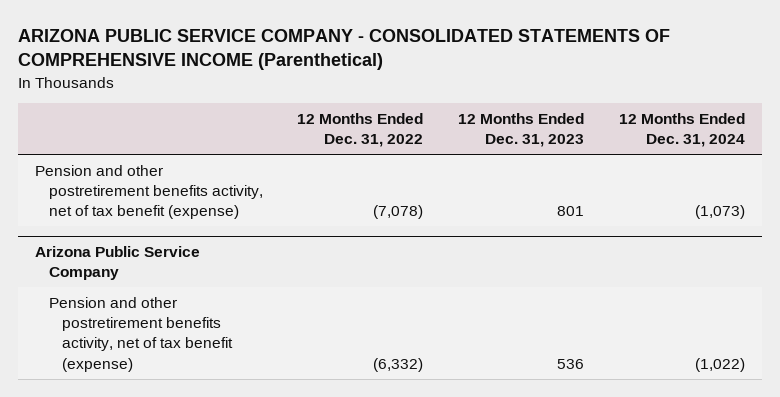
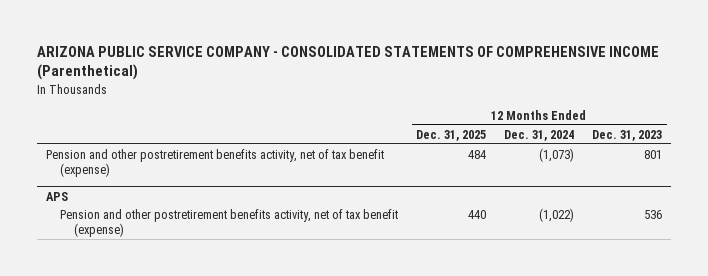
[297,113,424,148] 12 Months Ended Dec. 31, 2022 -> none
none -> [416,129,487,141] Dec. 31, 2025
[34,246,200,281] Arizona Public Service Company -> [46,191,69,201] APS

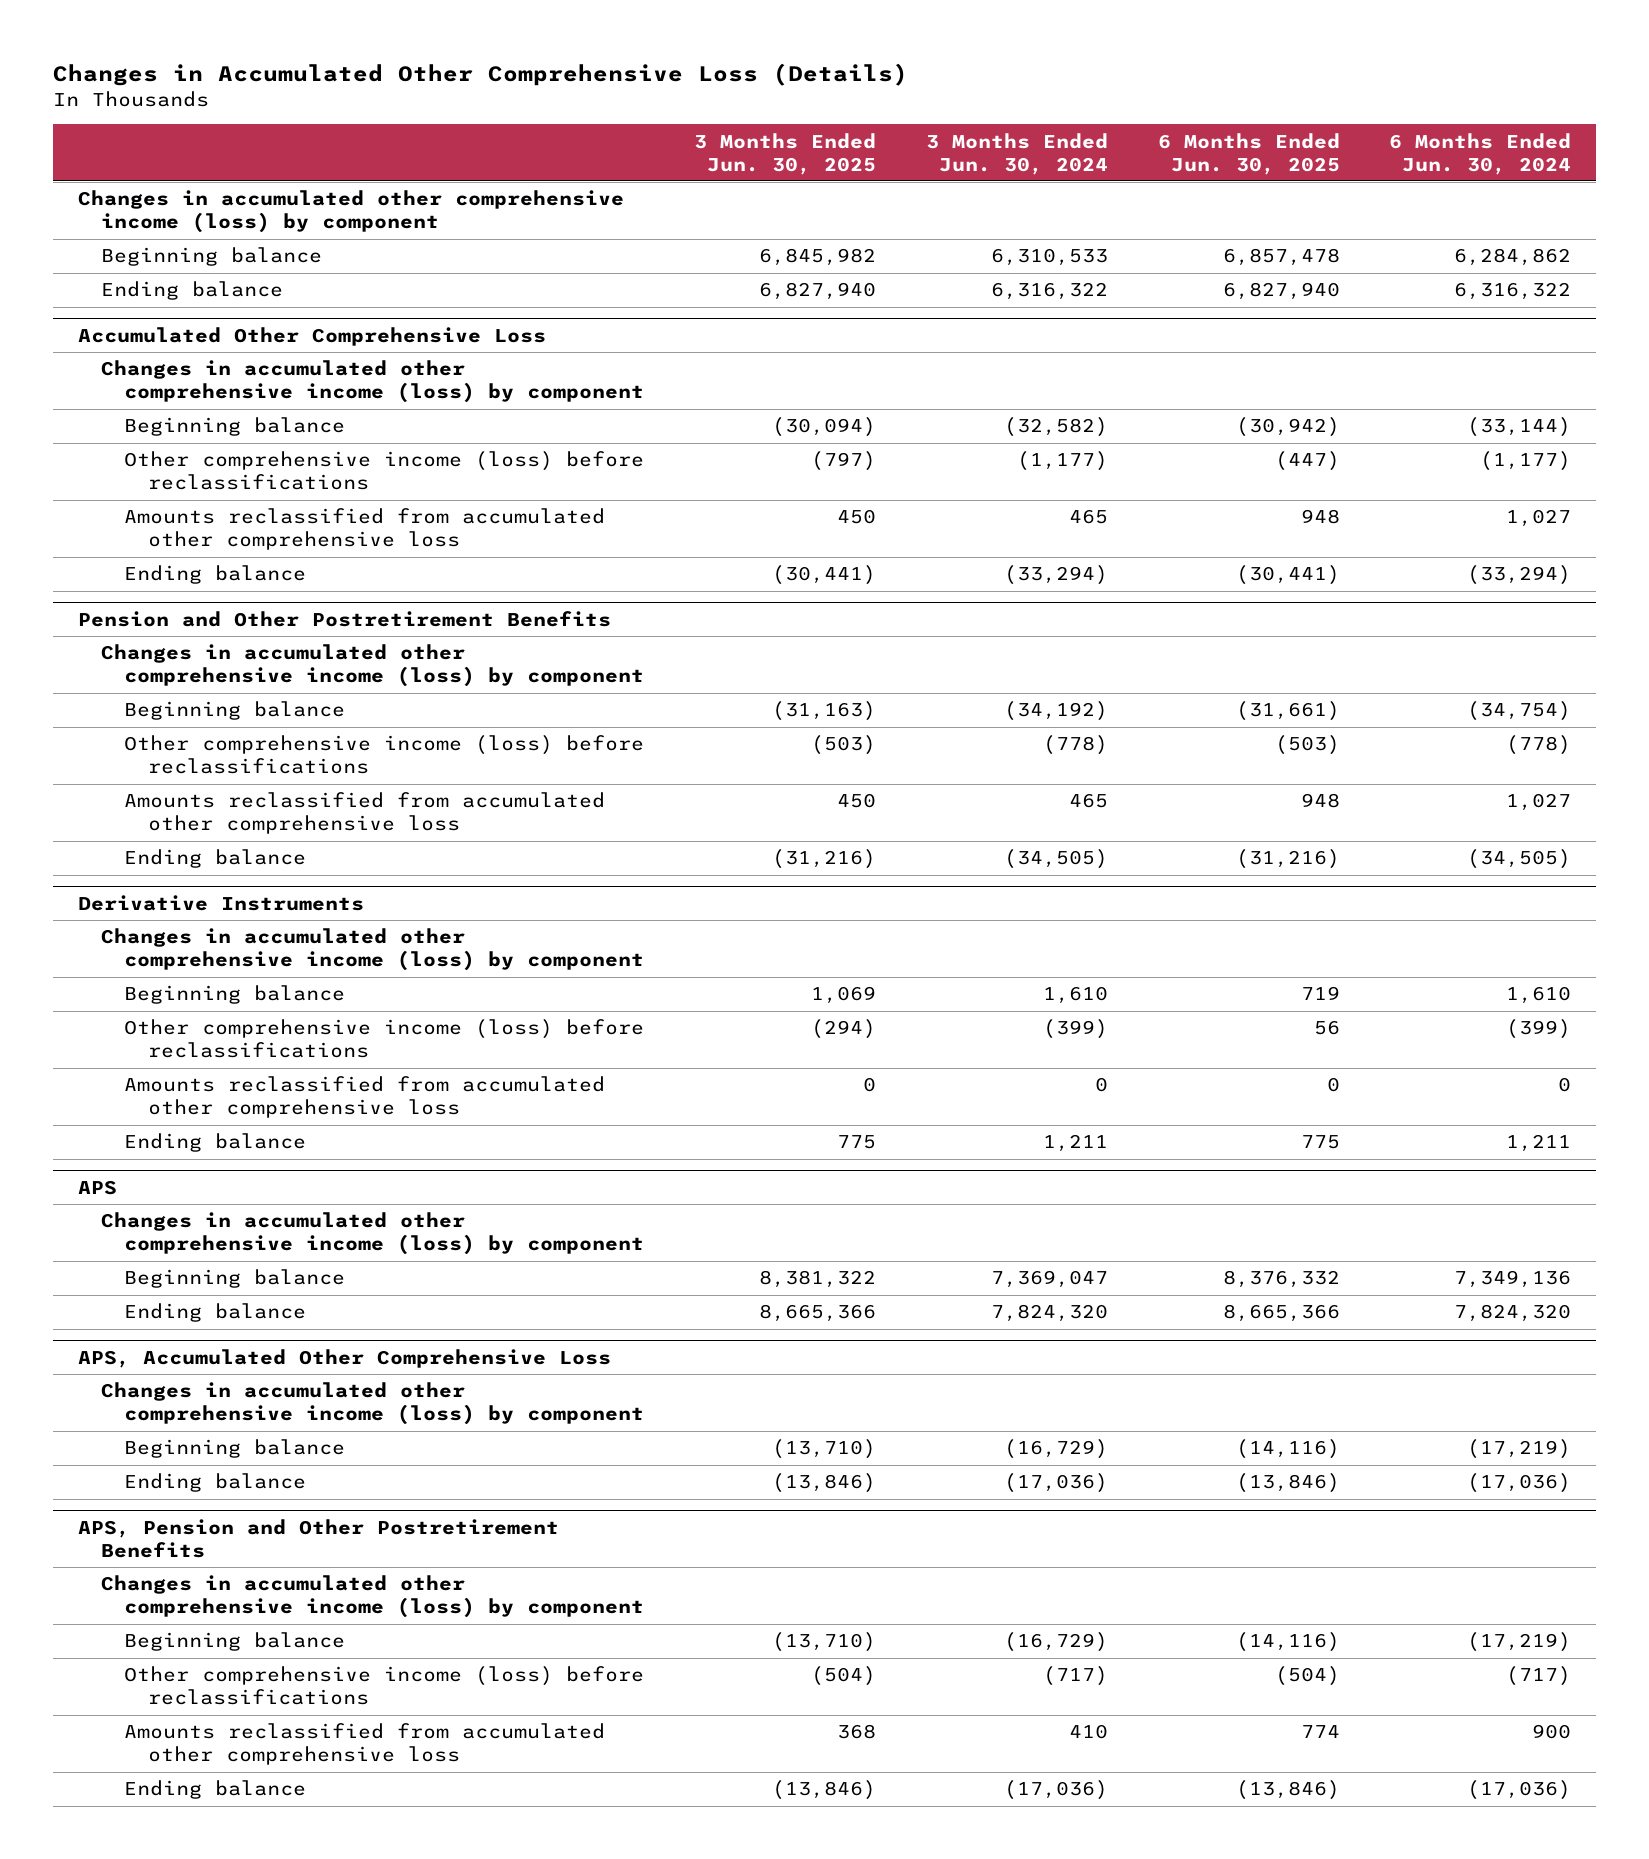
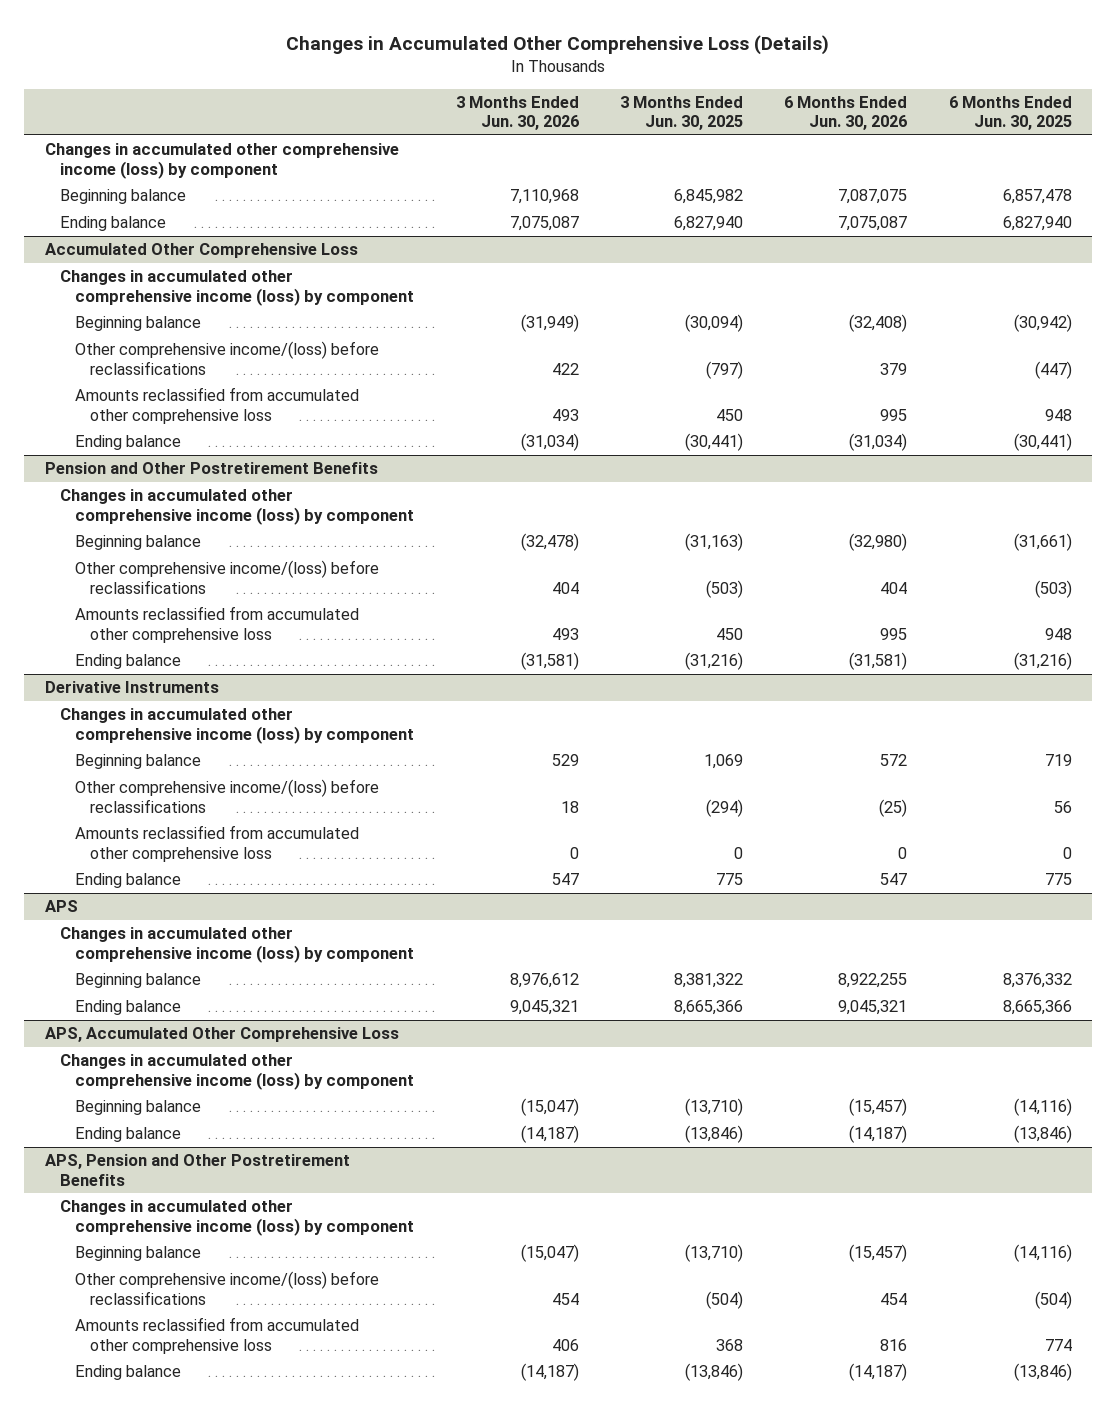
[925,132,1108,175] 3 Months Ended Jun. 30, 2024 -> none
[1389,132,1572,175] 6 Months Ended Jun. 30, 2024 -> none
none -> [455,95,579,131] 3 Months Ended Jun. 30, 2026
none -> [784,95,908,131] 6 Months Ended Jun. 30, 2026
[124,451,645,491] Other comprehensive income (loss) before reclassifications -> [75,341,380,375] Other comprehensive income/(loss) before reclassifications
[124,735,645,775] Other comprehensive income (loss) before reclassifications -> [75,560,380,594] Other comprehensive income/(loss) before reclassifications
[124,1019,645,1059] Other comprehensive income (loss) before reclassifications -> [75,779,380,813] Other comprehensive income/(loss) before reclassifications
[124,1666,645,1706] Other comprehensive income (loss) before reclassifications -> [75,1271,380,1305] Other comprehensive income/(loss) before reclassifications

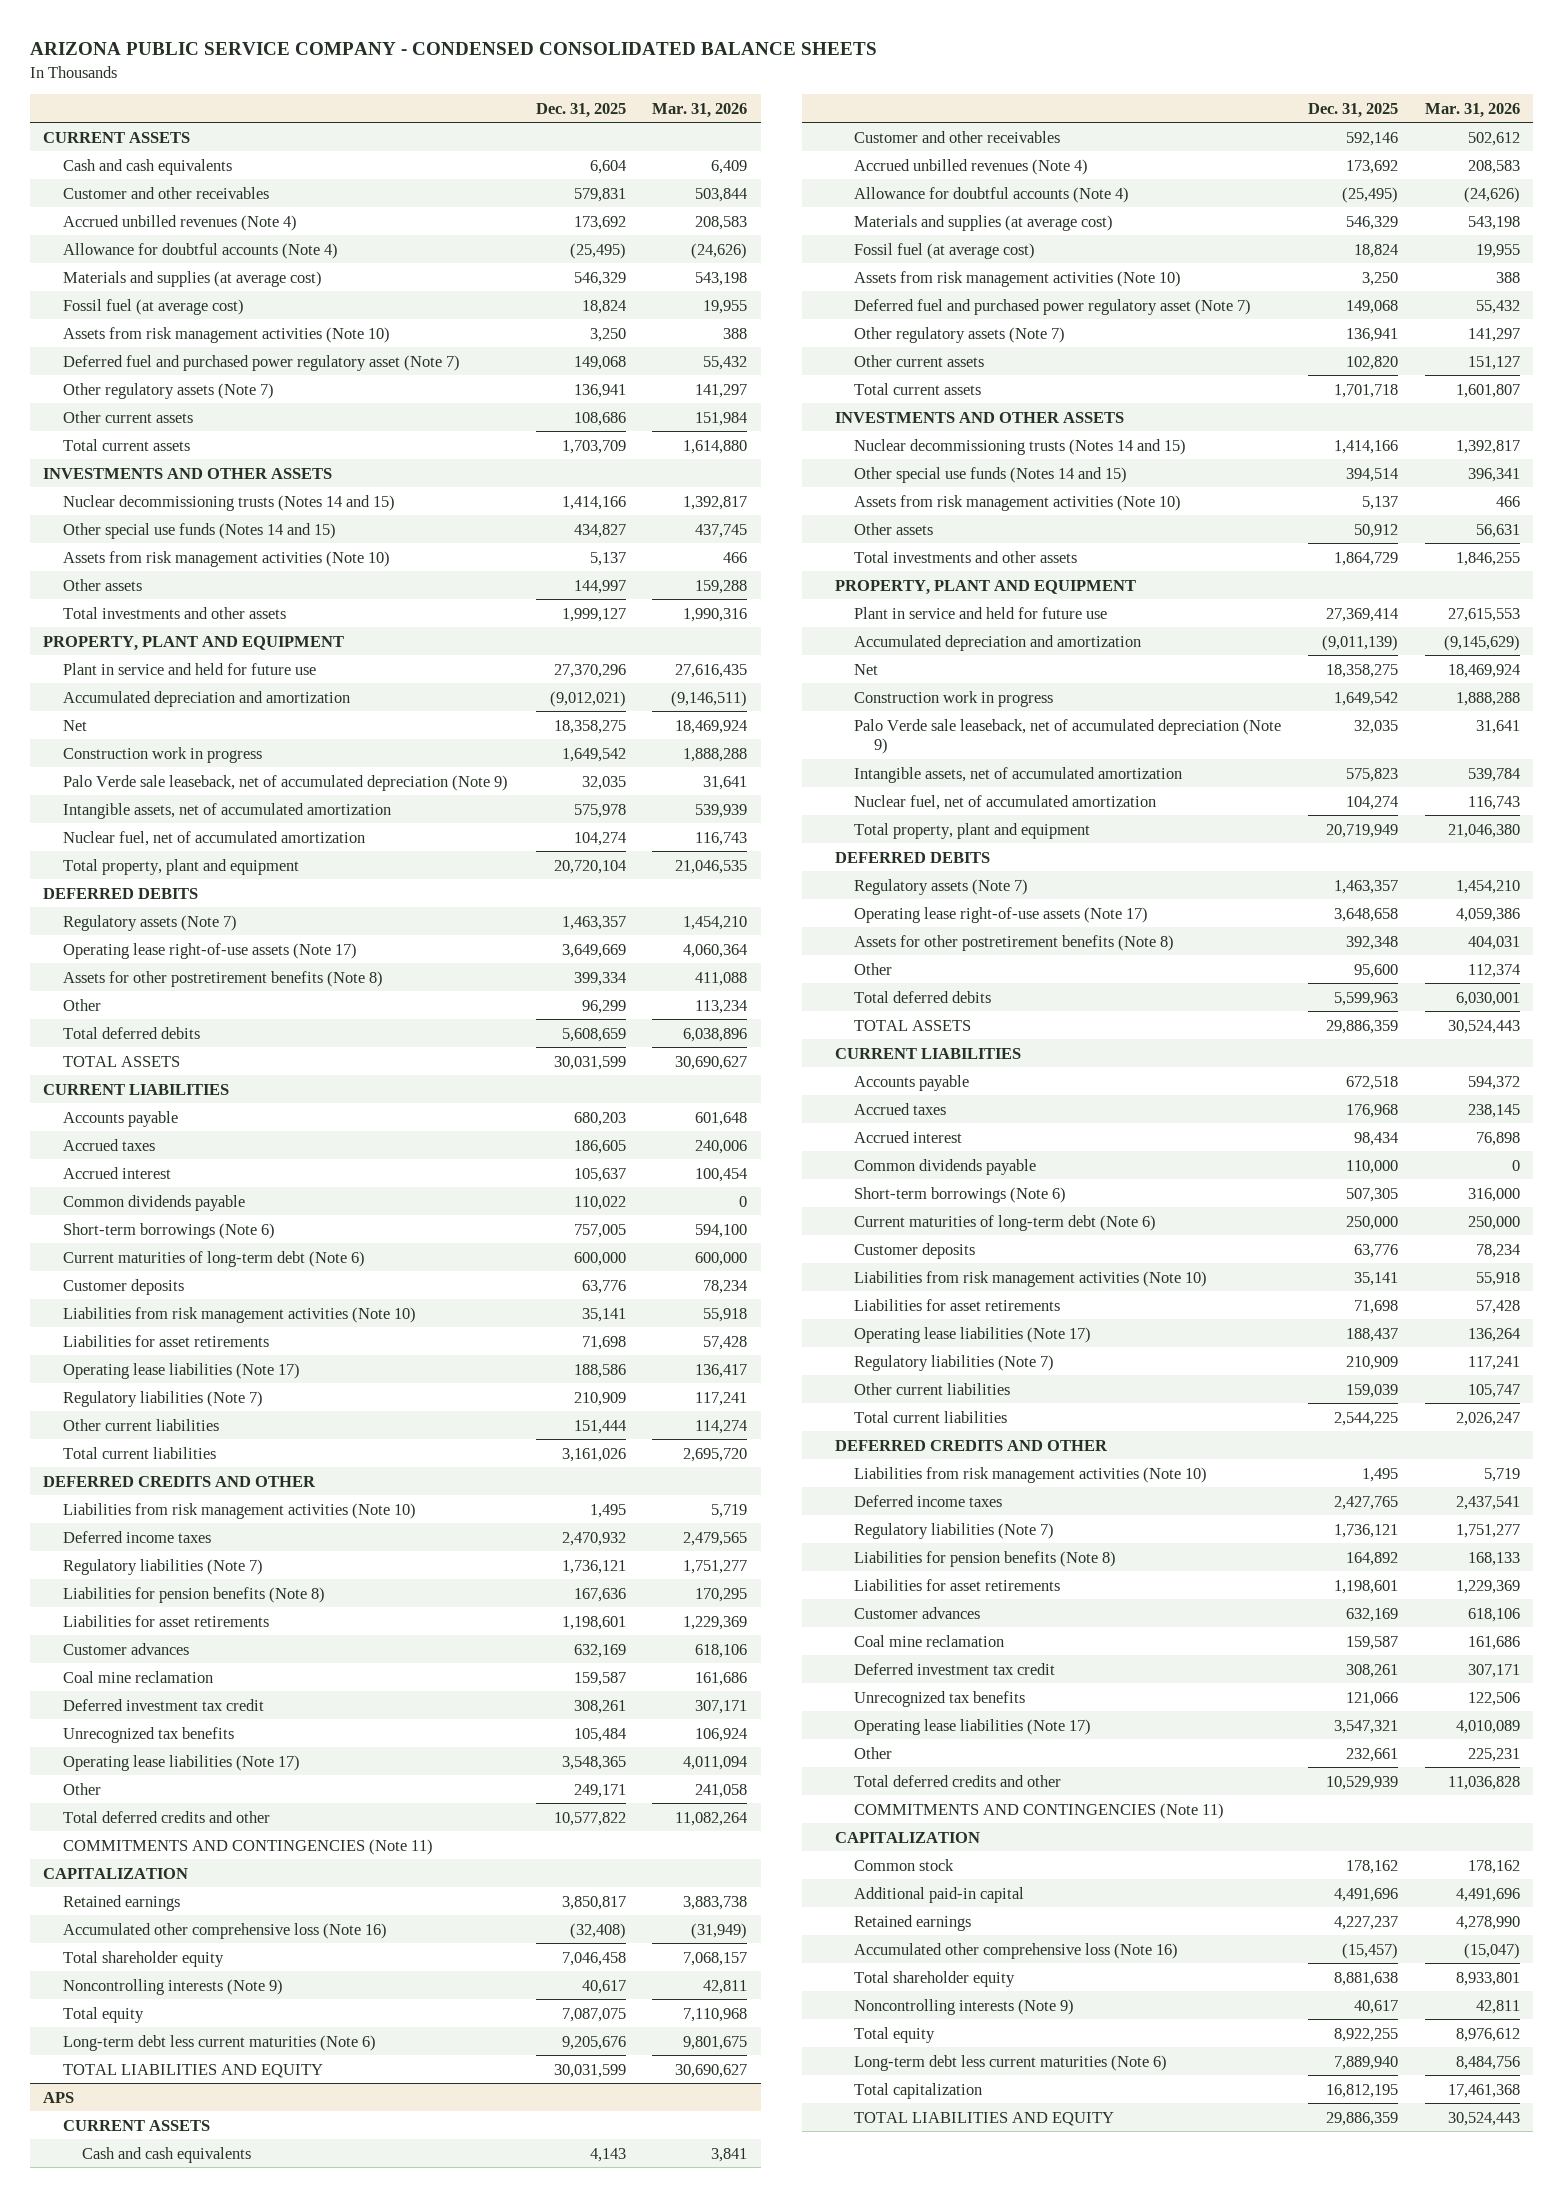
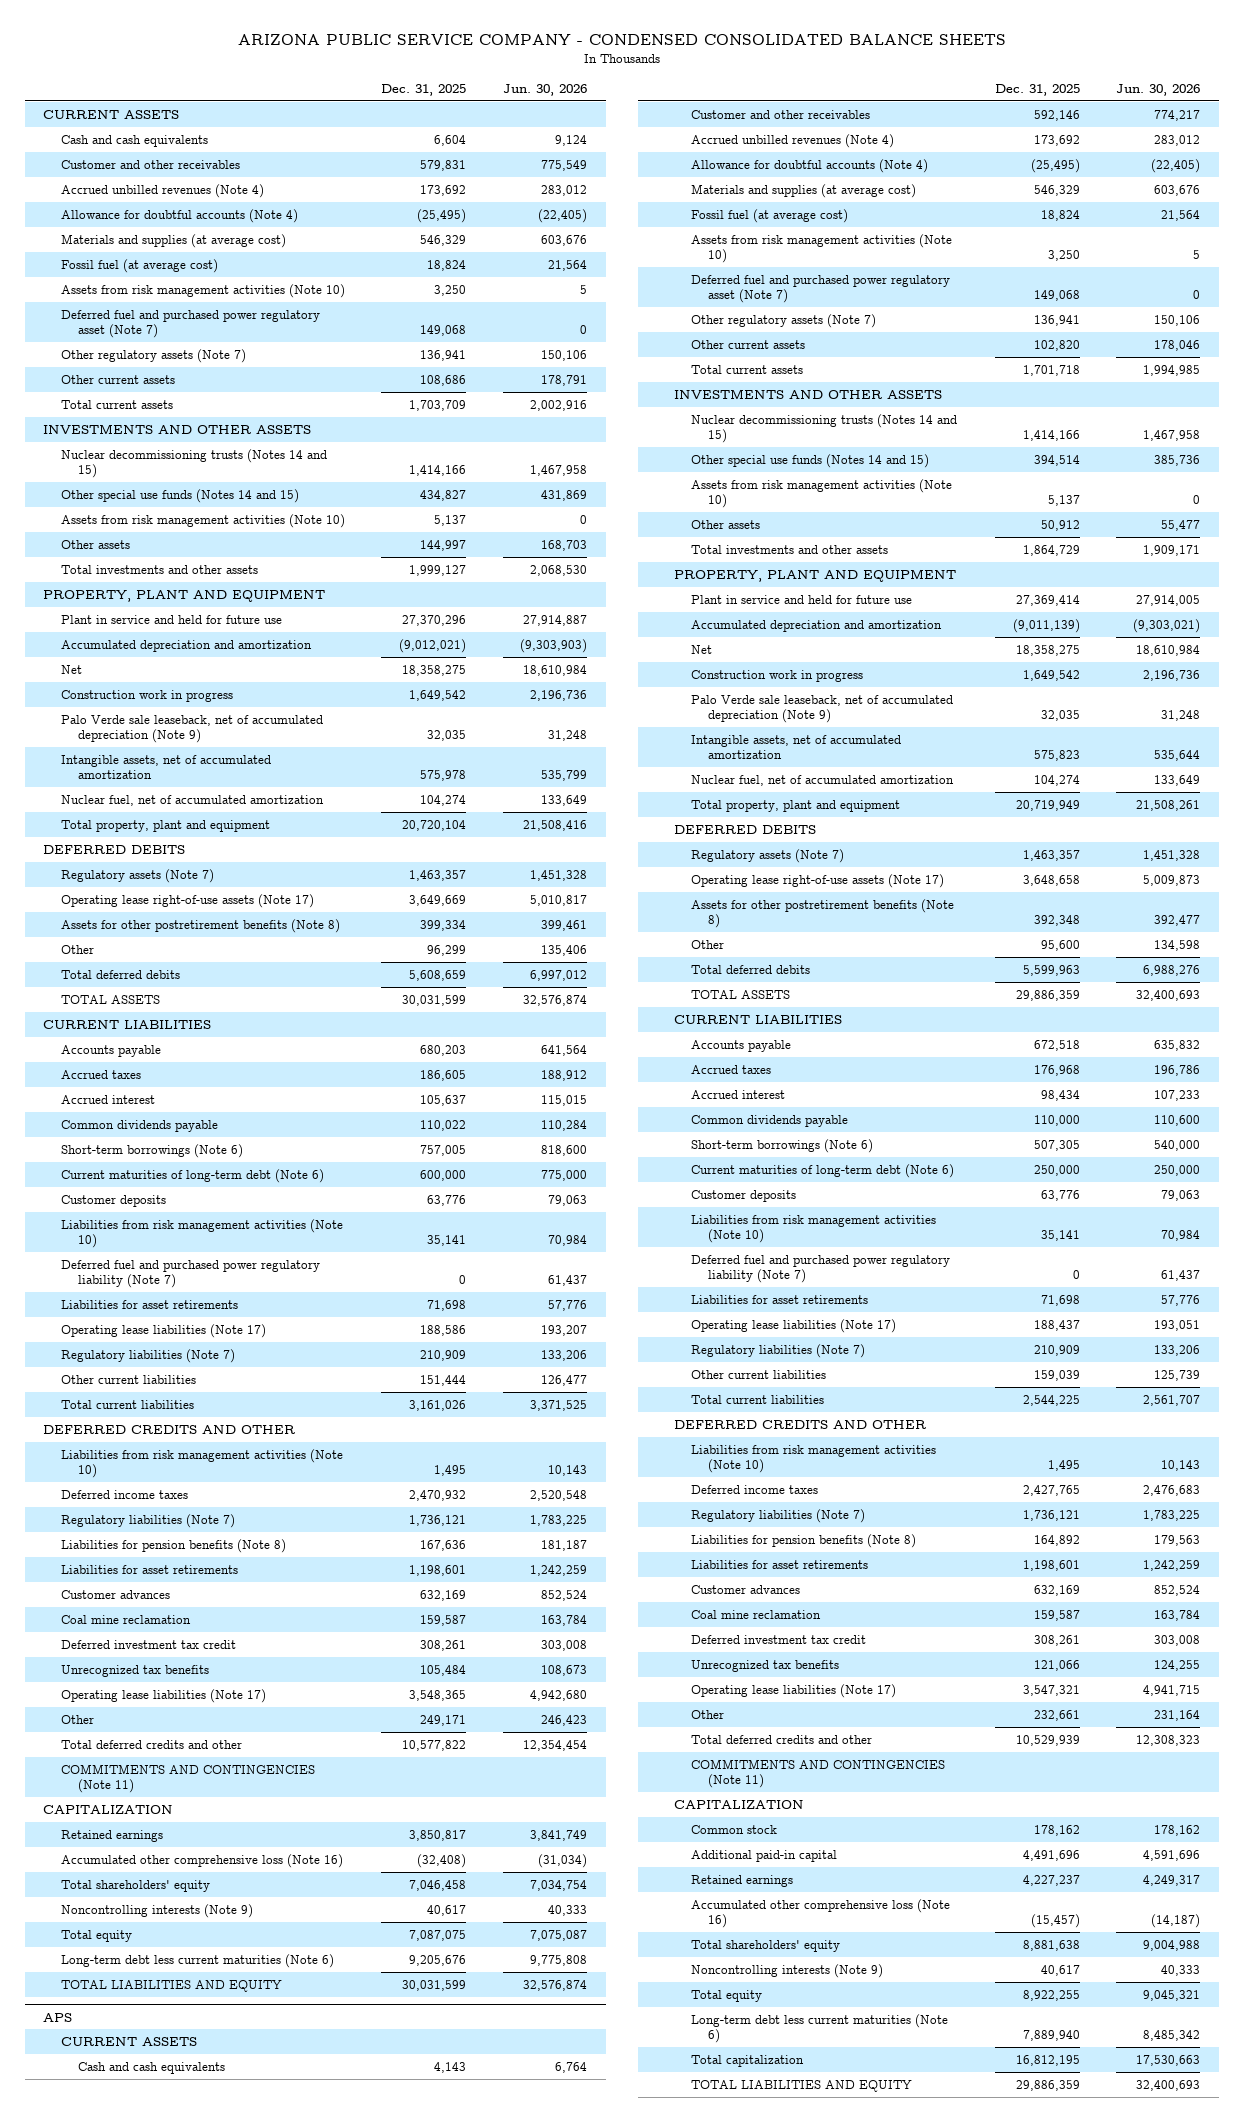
[652,102,748,118] Mar. 31, 2026 -> none
none -> [503,83,588,96] Jun. 30, 2026
none -> [60,1259,320,1289] Deferred fuel and purchased power regulatory liability (Note 7)
[62,1950,224,1967] Total shareholder equity -> [60,1879,210,1892] Total shareholders' equity
none -> [691,1254,951,1284] Deferred fuel and purchased power regulatory liability (Note 7)
[854,1970,1016,1987] Total shareholder equity -> [691,1939,841,1952] Total shareholders' equity

